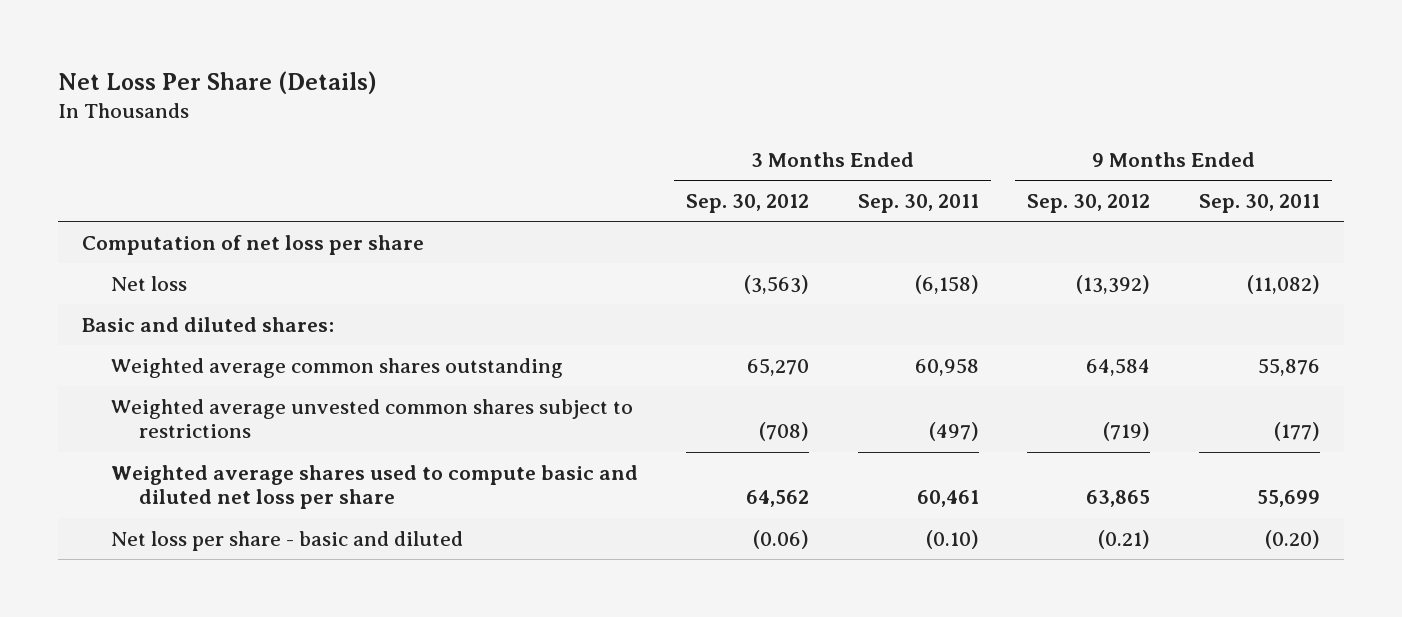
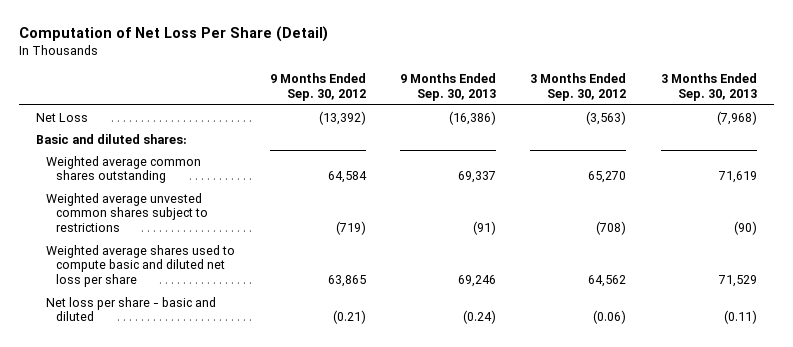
[57,71,377,95] Net Loss Per Share (Details) -> [19,26,329,43] Computation of Net Loss Per Share (Detail)
[857,193,979,213] Sep. 30, 2011 -> none
[1198,193,1320,213] Sep. 30, 2011 -> none
none -> [399,73,496,102] 9 Months Ended Sep. 30, 2013
none -> [660,73,757,102] 3 Months Ended Sep. 30, 2013
[82,234,425,255] Computation of net loss per share -> none
[110,275,187,291] Net loss -> [36,112,89,122] Net Loss

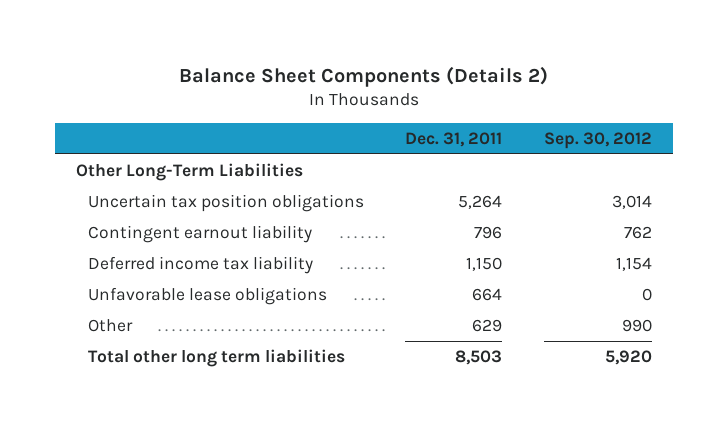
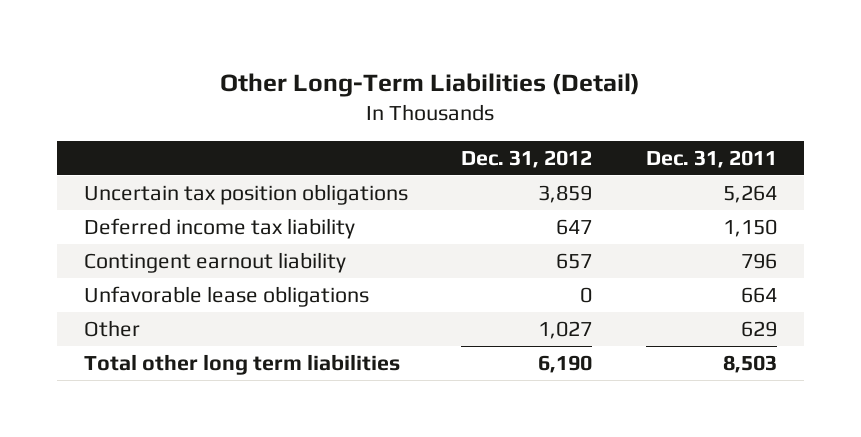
[178,65,548,87] Balance Sheet Components (Details 2) -> [220,72,641,97] Other Long-Term Liabilities (Detail)
[543,131,652,149] Sep. 30, 2012 -> none
none -> [461,150,593,169] Dec. 31, 2012
[75,163,303,182] Other Long-Term Liabilities -> none
[88,225,313,244] Contingent earnout liability -> [83,251,346,273] Contingent earnout liability

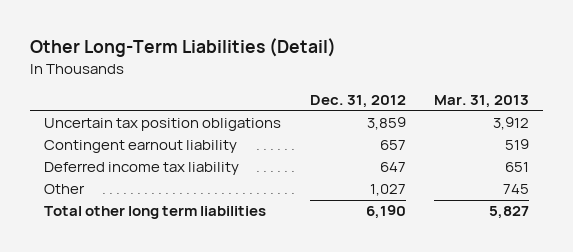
[646,150,778,169] Dec. 31, 2011 -> none
none -> [434,95,530,109] Mar. 31, 2013
[83,285,369,307] Unfavorable lease obligations -> none
[83,217,355,239] Deferred income tax liability -> [44,162,240,176] Deferred income tax liability

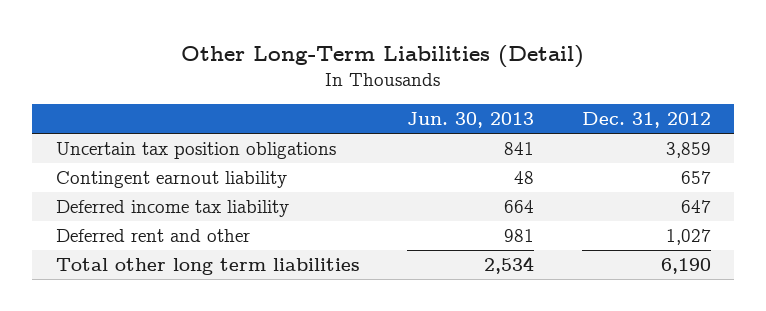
[434,95,530,109] Mar. 31, 2013 -> none
none -> [407,112,535,129] Jun. 30, 2013
[44,184,86,195] Other -> [55,228,250,242] Deferred rent and other

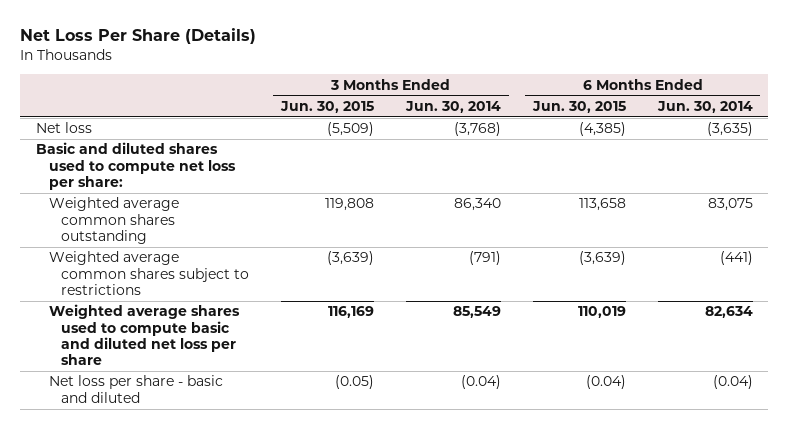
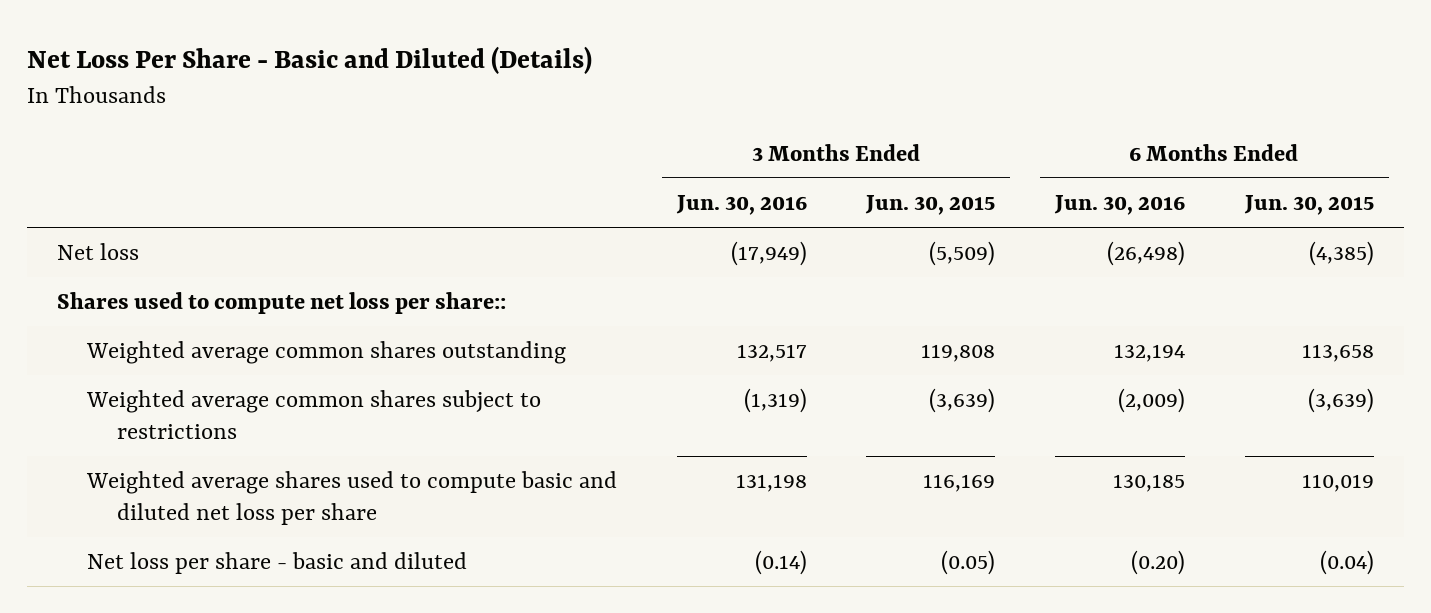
[19,28,256,45] Net Loss Per Share (Details) -> [27,45,593,74] Net Loss Per Share - Basic and Diluted (Details)
[404,100,501,113] Jun. 30, 2014 -> none
[656,100,753,113] Jun. 30, 2014 -> none
none -> [675,194,807,215] Jun. 30, 2016
none -> [1054,194,1186,215] Jun. 30, 2016
[35,142,236,191] Basic and diluted shares used to compute net loss per share: -> [57,292,507,315] Shares used to compute net loss per share::

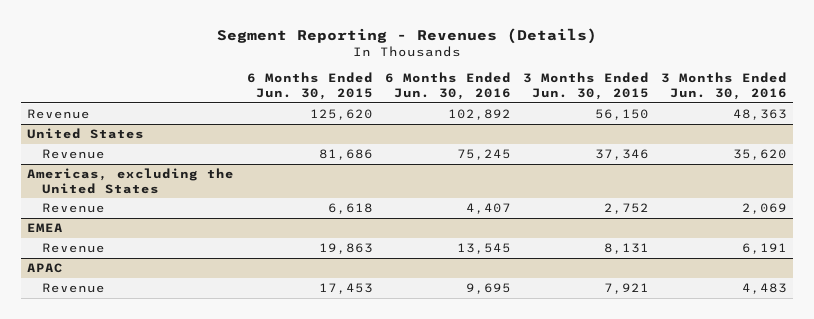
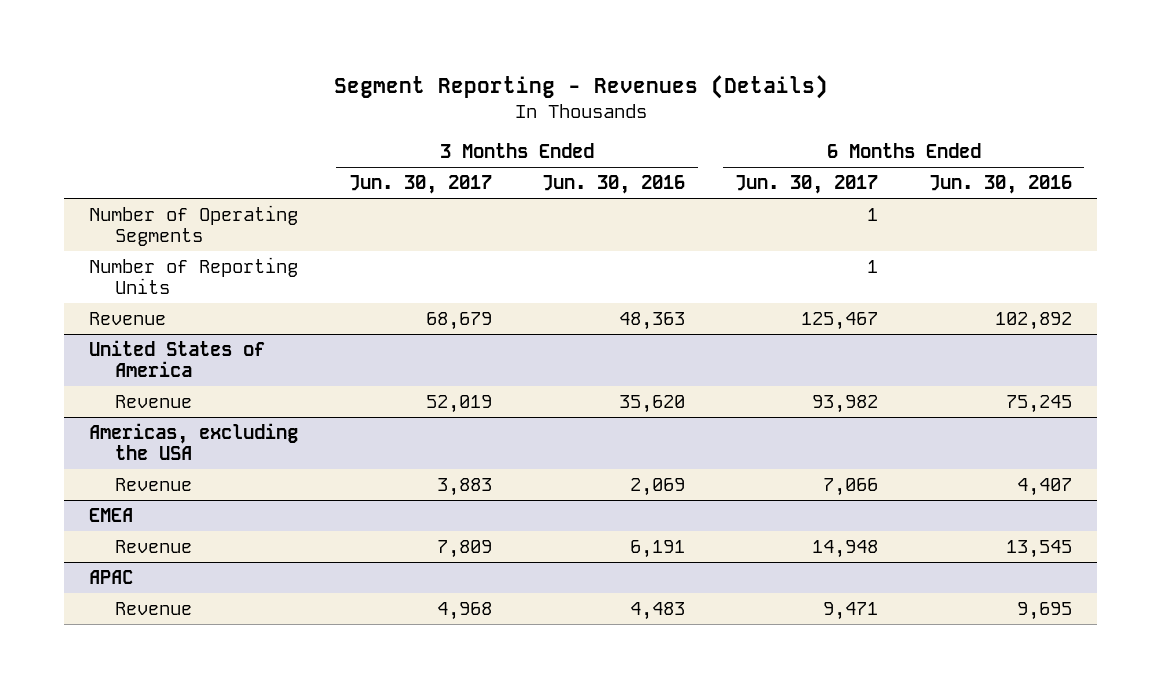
[246,72,373,101] 6 Months Ended Jun. 30, 2015 -> none
[522,72,649,101] 3 Months Ended Jun. 30, 2015 -> none
none -> [348,175,492,195] Jun. 30, 2017
none -> [735,175,879,195] Jun. 30, 2017
none -> [89,204,299,247] Number of Operating Segments
none -> [89,256,299,295] Number of Reporting Units
[27,127,145,139] United States -> [89,339,266,378] United States of America
[27,167,235,194] Americas, excluding the United States -> [89,422,299,461] Americas, excluding the USA

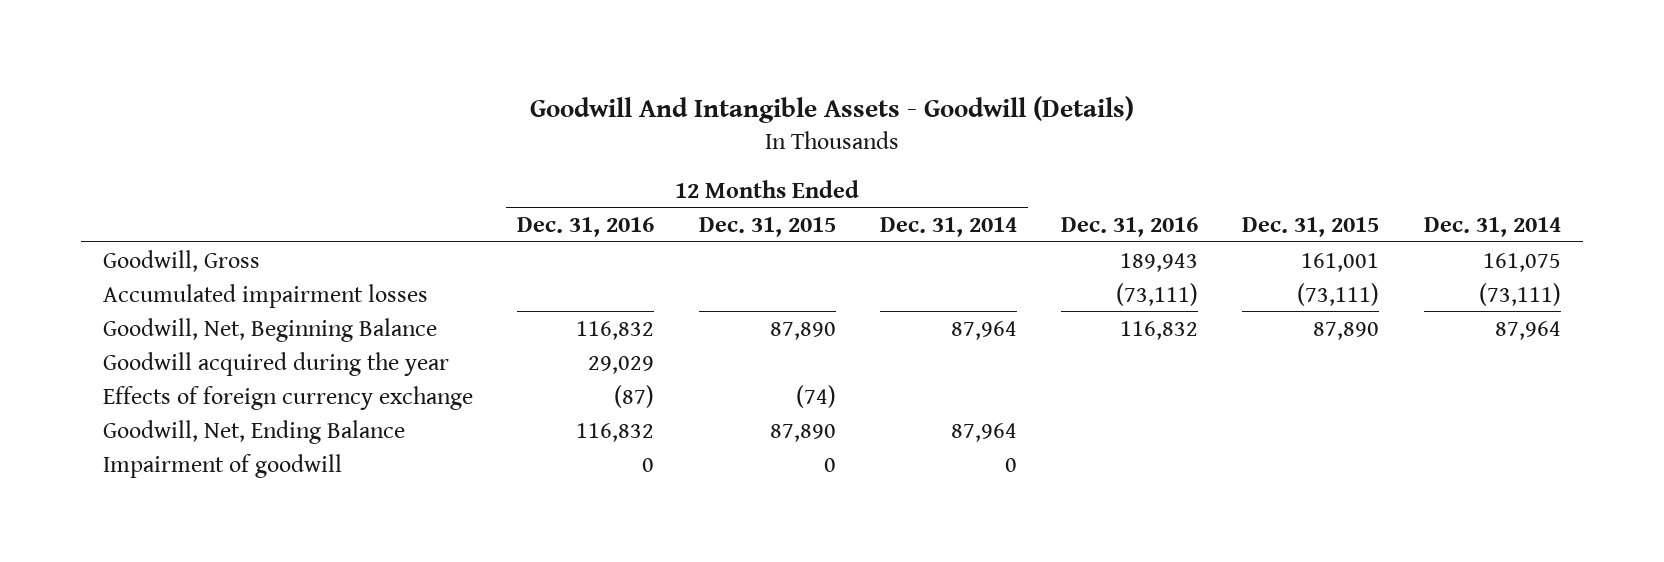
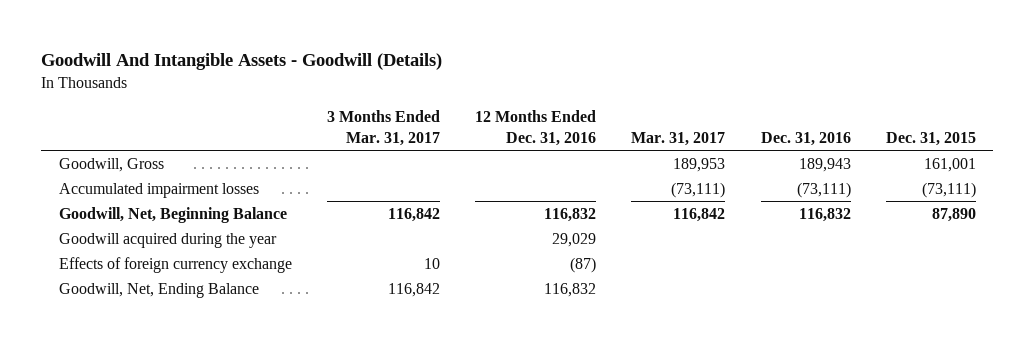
[698,216,836,237] Dec. 31, 2015 -> none
[879,216,1017,237] Dec. 31, 2014 -> none
[1423,216,1561,237] Dec. 31, 2014 -> none
none -> [326,109,440,146] 3 Months Ended Mar. 31, 2017
none -> [631,131,726,146] Mar. 31, 2017
[102,453,342,478] Impairment of goodwill -> none

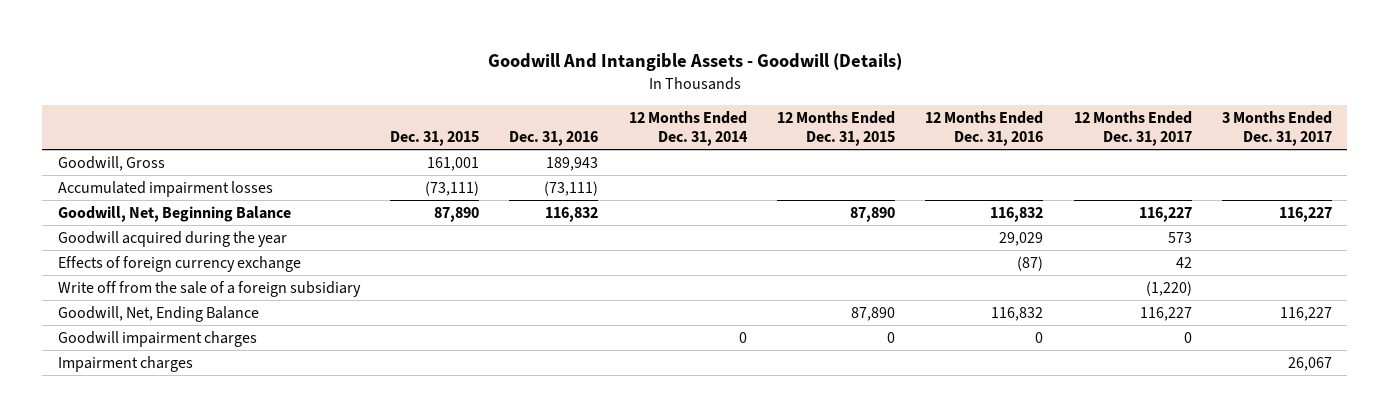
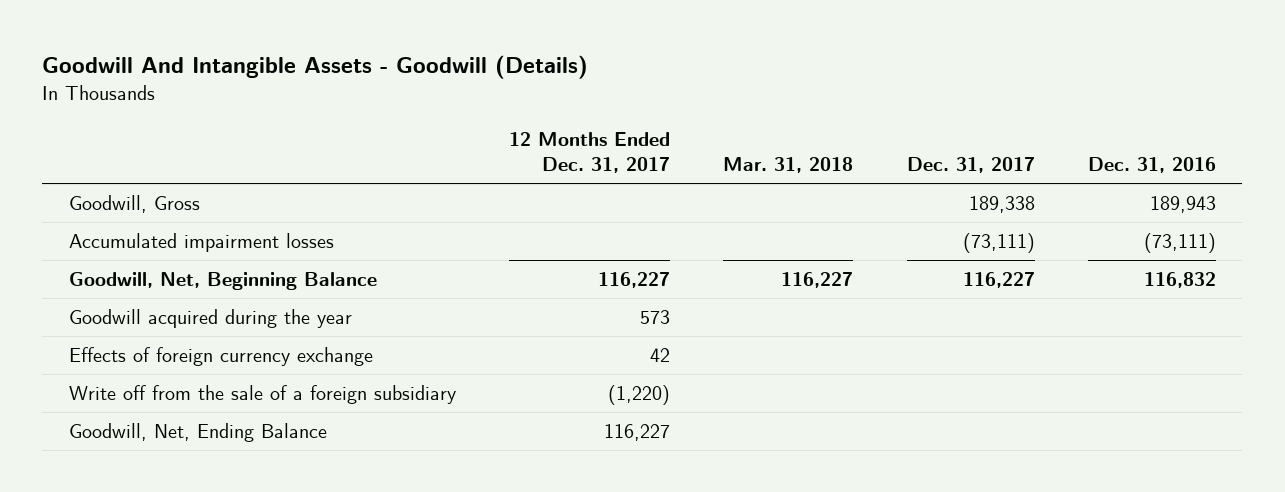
[389,131,479,147] Dec. 31, 2015 -> none
[628,110,748,147] 12 Months Ended Dec. 31, 2014 -> none
[776,110,895,147] 12 Months Ended Dec. 31, 2015 -> none
[925,110,1044,147] 12 Months Ended Dec. 31, 2016 -> none
[1222,110,1333,147] 3 Months Ended Dec. 31, 2017 -> none
none -> [723,156,854,173] Mar. 31, 2018
none -> [906,156,1035,173] Dec. 31, 2017
[57,330,257,347] Goodwill impairment charges -> none
[57,355,193,372] Impairment charges -> none

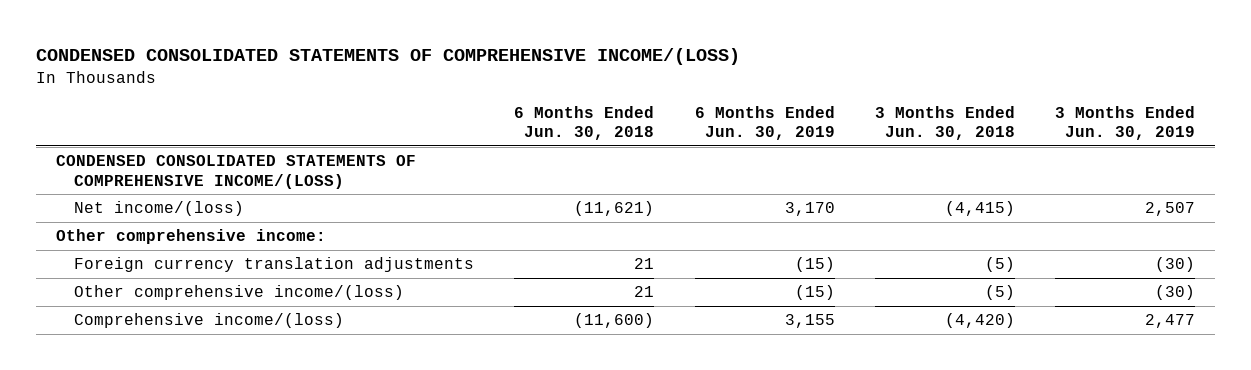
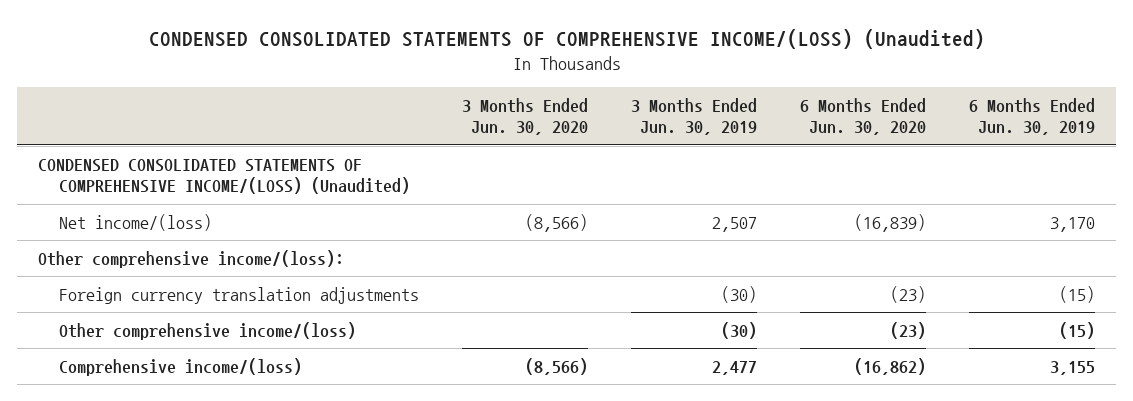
[35,47,740,65] CONDENSED CONSOLIDATED STATEMENTS OF COMPREHENSIVE INCOME/(LOSS) -> [148,28,985,49] CONDENSED CONSOLIDATED STATEMENTS OF COMPREHENSIVE INCOME/(LOSS) (Unaudited)
[514,105,655,141] 6 Months Ended Jun. 30, 2018 -> none
[874,105,1015,141] 3 Months Ended Jun. 30, 2018 -> none
none -> [462,97,589,136] 3 Months Ended Jun. 30, 2020
none -> [800,97,927,136] 6 Months Ended Jun. 30, 2020
[55,155,416,189] CONDENSED CONSOLIDATED STATEMENTS OF COMPREHENSIVE INCOME/(LOSS) -> [38,158,411,195] CONDENSED CONSOLIDATED STATEMENTS OF COMPREHENSIVE INCOME/(LOSS) (Unaudited)
[55,229,326,245] Other comprehensive income: -> [38,249,345,268] Other comprehensive income/(loss):

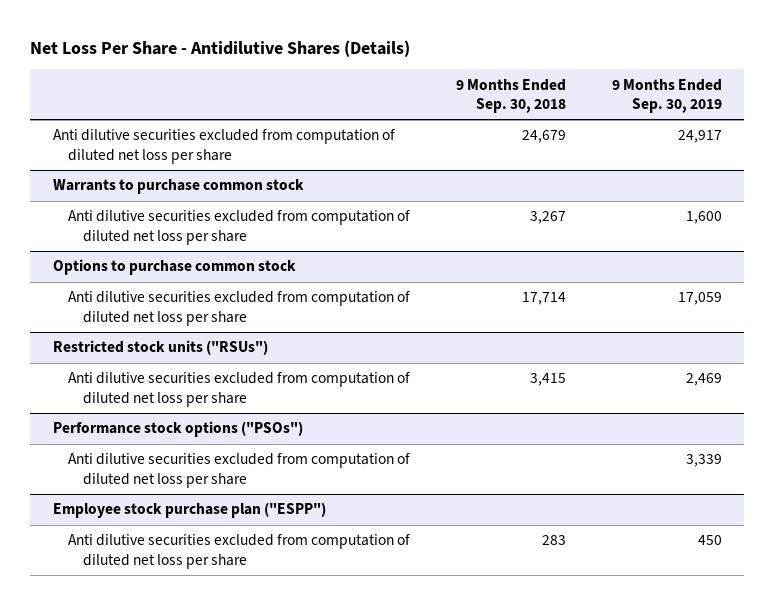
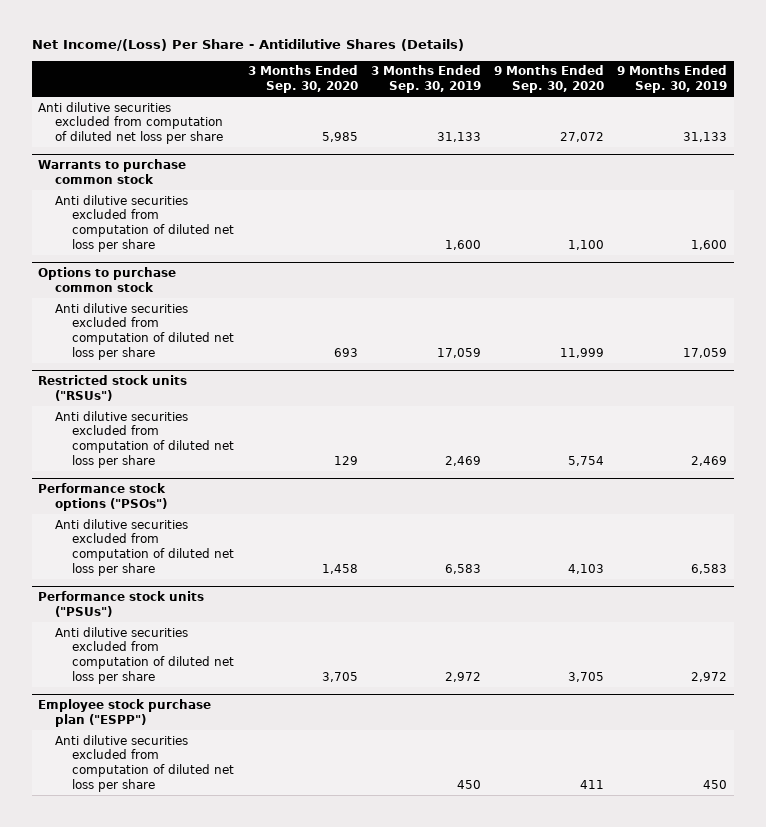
[29,39,410,57] Net Loss Per Share - Antidilutive Shares (Details) -> [31,39,464,52] Net Income/(Loss) Per Share - Antidilutive Shares (Details)
[455,78,566,114] 9 Months Ended Sep. 30, 2018 -> none
none -> [247,65,358,94] 3 Months Ended Sep. 30, 2020
none -> [370,65,481,94] 3 Months Ended Sep. 30, 2019
none -> [494,65,605,94] 9 Months Ended Sep. 30, 2020
[677,130,722,144] 24,917 -> [683,131,728,142] 31,133
[685,454,722,468] 3,339 -> [691,563,728,574] 6,583
none -> [38,590,205,617] Performance stock units ("PSUs")
none -> [55,626,235,684] Anti dilutive securities excluded from computation of diluted net loss per share

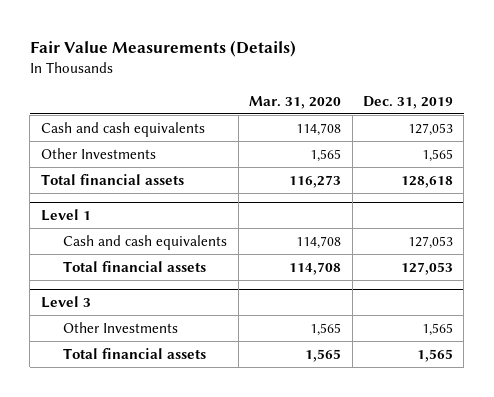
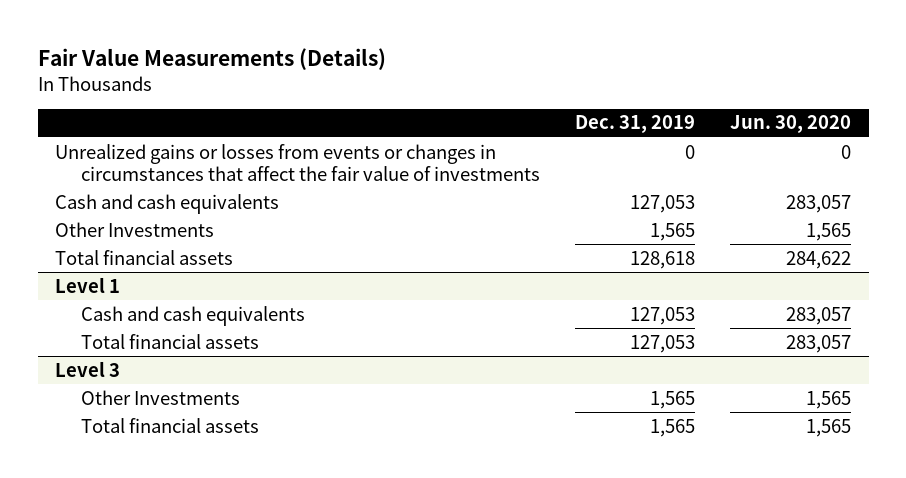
[249,95,342,109] Mar. 31, 2020 -> none
none -> [730,115,852,134] Jun. 30, 2020
none -> [55,143,540,181] Unrealized gains or losses from events or changes in circumstances that affect the fair value of investments

